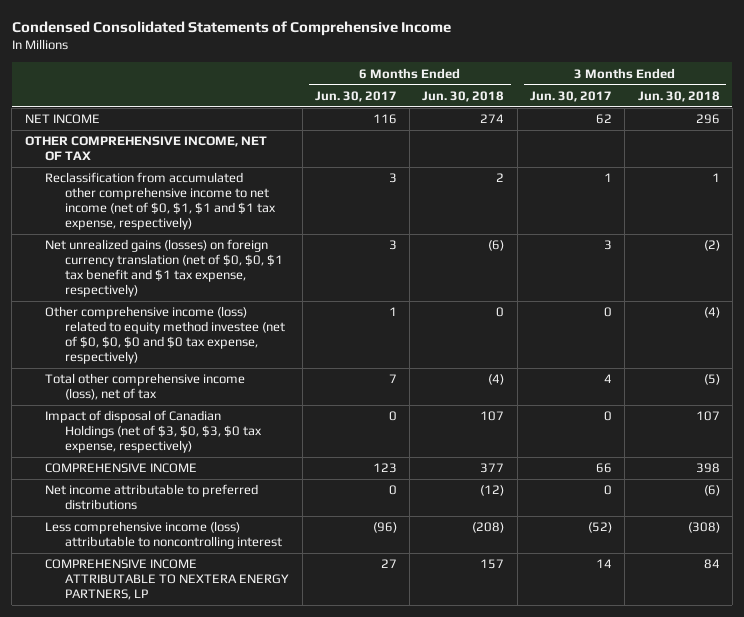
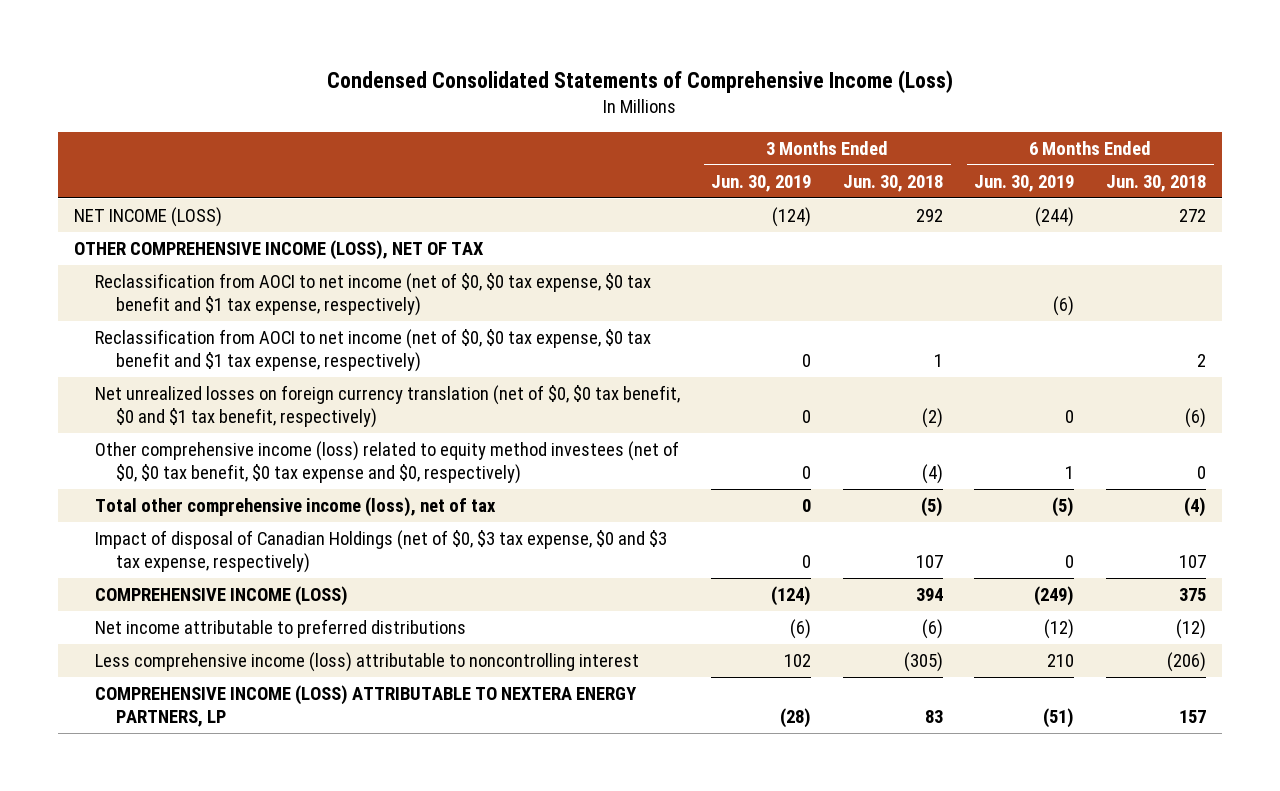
[11,20,451,36] Condensed Consolidated Statements of Comprehensive Income -> [327,69,954,93] Condensed Consolidated Statements of Comprehensive Income (Loss)
[314,90,397,102] Jun. 30, 2017 -> none
[530,90,613,102] Jun. 30, 2017 -> none
none -> [711,174,812,192] Jun. 30, 2019
none -> [974,174,1075,192] Jun. 30, 2019
[24,114,100,125] NET INCOME -> [74,207,223,228] NET INCOME (LOSS)
[480,114,505,124] 274 -> [1178,209,1206,223] 272
[695,114,720,125] 296 -> [915,209,943,223] 292
[24,136,267,162] OTHER COMPREHENSIVE INCOME, NET OF TAX -> [74,240,485,261] OTHER COMPREHENSIVE INCOME (LOSS), NET OF TAX
none -> [94,273,651,317] Reclassification from AOCI to net income (net of $0, $0 tax expense, $0 tax benefit and $1 tax expense, respectively)
[44,172,277,231] Reclassification from accumulated other comprehensive income to net income (net of $0, $1, $1 and $1 tax expense, respectively) -> [94,329,651,373] Reclassification from AOCI to net income (net of $0, $0 tax expense, $0 tax benefit and $1 tax expense, respectively)
[44,239,284,298] Net unrealized gains (losses) on foreign currency translation (net of $0, $0, $1 tax benefit and $1 tax expense, respectively) -> [94,385,680,429] Net unrealized losses on foreign currency translation (net of $0, $0 tax benefit, $0 and $1 tax benefit, respectively)
[44,306,286,365] Other comprehensive income (loss) related to equity method investee (net of $0, $0, $0 and $0 tax expense, respectively) -> [94,441,679,485] Other comprehensive income (loss) related to equity method investees (net of $0, $0 tax benefit, $0 tax expense and $0, respectively)
[44,410,263,454] Impact of disposal of Canadian Holdings (net of $3, $0, $3, $0 tax expense, respectively) -> [94,530,667,574] Impact of disposal of Canadian Holdings (net of $0, $3 tax expense, $0 and $3 tax expense, respectively)
[44,463,197,474] COMPREHENSIVE INCOME -> [94,586,348,607] COMPREHENSIVE INCOME (LOSS)
[480,463,505,474] 377 -> [1178,588,1206,602] 375
[695,463,720,474] 398 -> [915,588,943,602] 394
[472,522,505,534] (208) -> [1166,652,1206,673] (206)
[687,522,720,534] (308) -> [903,652,943,673] (305)
[44,559,290,601] COMPREHENSIVE INCOME ATTRIBUTABLE TO NEXTERA ENERGY PARTNERS, LP -> [94,685,637,728] COMPREHENSIVE INCOME (LOSS) ATTRIBUTABLE TO NEXTERA ENERGY PARTNERS, LP
[703,559,720,570] 84 -> [924,710,943,724] 83

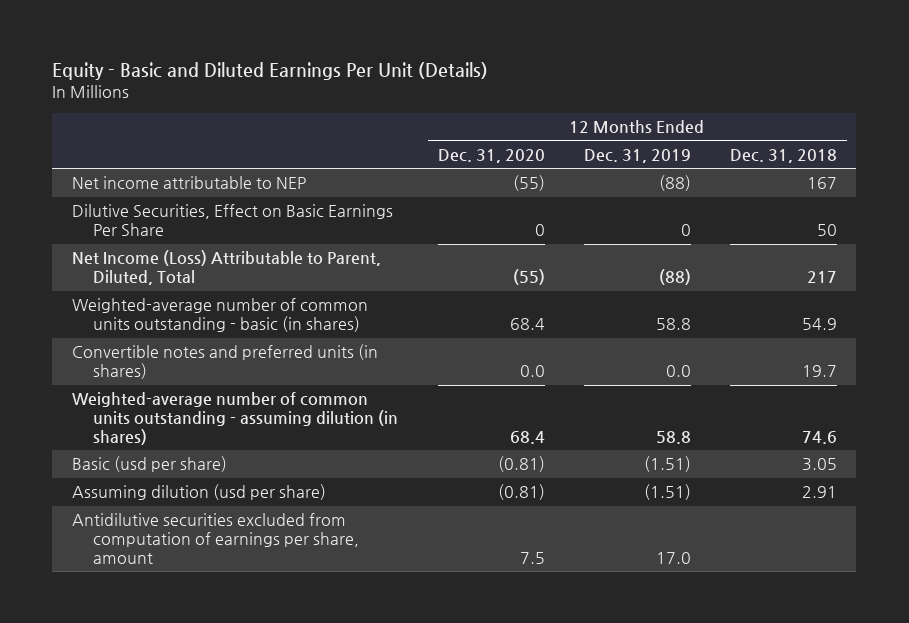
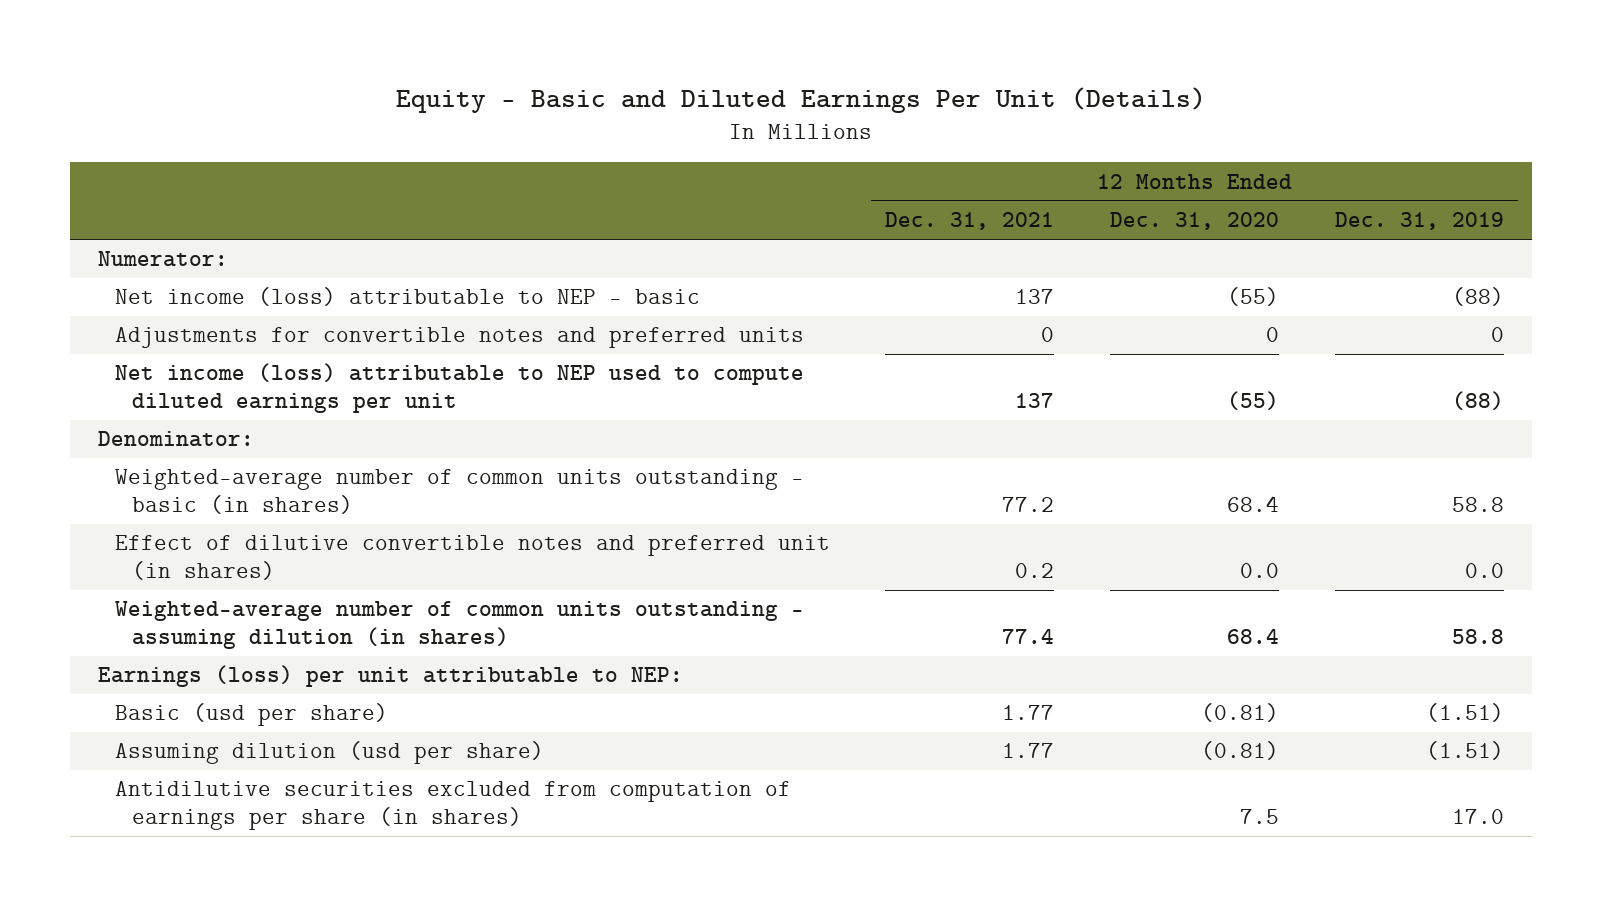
[729,148,837,163] Dec. 31, 2018 -> none
none -> [885,212,1055,231] Dec. 31, 2021
none -> [97,251,228,268] Numerator:
[71,176,306,190] Net income attributable to NEP -> [114,287,700,307] Net income (loss) attributable to NEP - basic
[71,204,393,237] Dilutive Securities, Effect on Basic Earnings Per Share -> [114,327,804,349] Adjustments for convertible notes and preferred units
[71,250,381,286] Net Income (Loss) Attributable to Parent, Diluted, Total -> [114,363,804,414] Net income (loss) attributable to NEP used to compute diluted earnings per unit
none -> [97,431,254,448] Denominator:
[71,344,378,380] Convertible notes and preferred units (in shares) -> [114,535,830,581] Effect of dilutive convertible notes and preferred unit (in shares)
none -> [97,665,683,688] Earnings (loss) per unit attributable to NEP:
[71,513,360,564] Antidilutive securities excluded from computation of earnings per share, amount -> [114,781,791,831] Antidilutive securities excluded from computation of earnings per share (in shares)

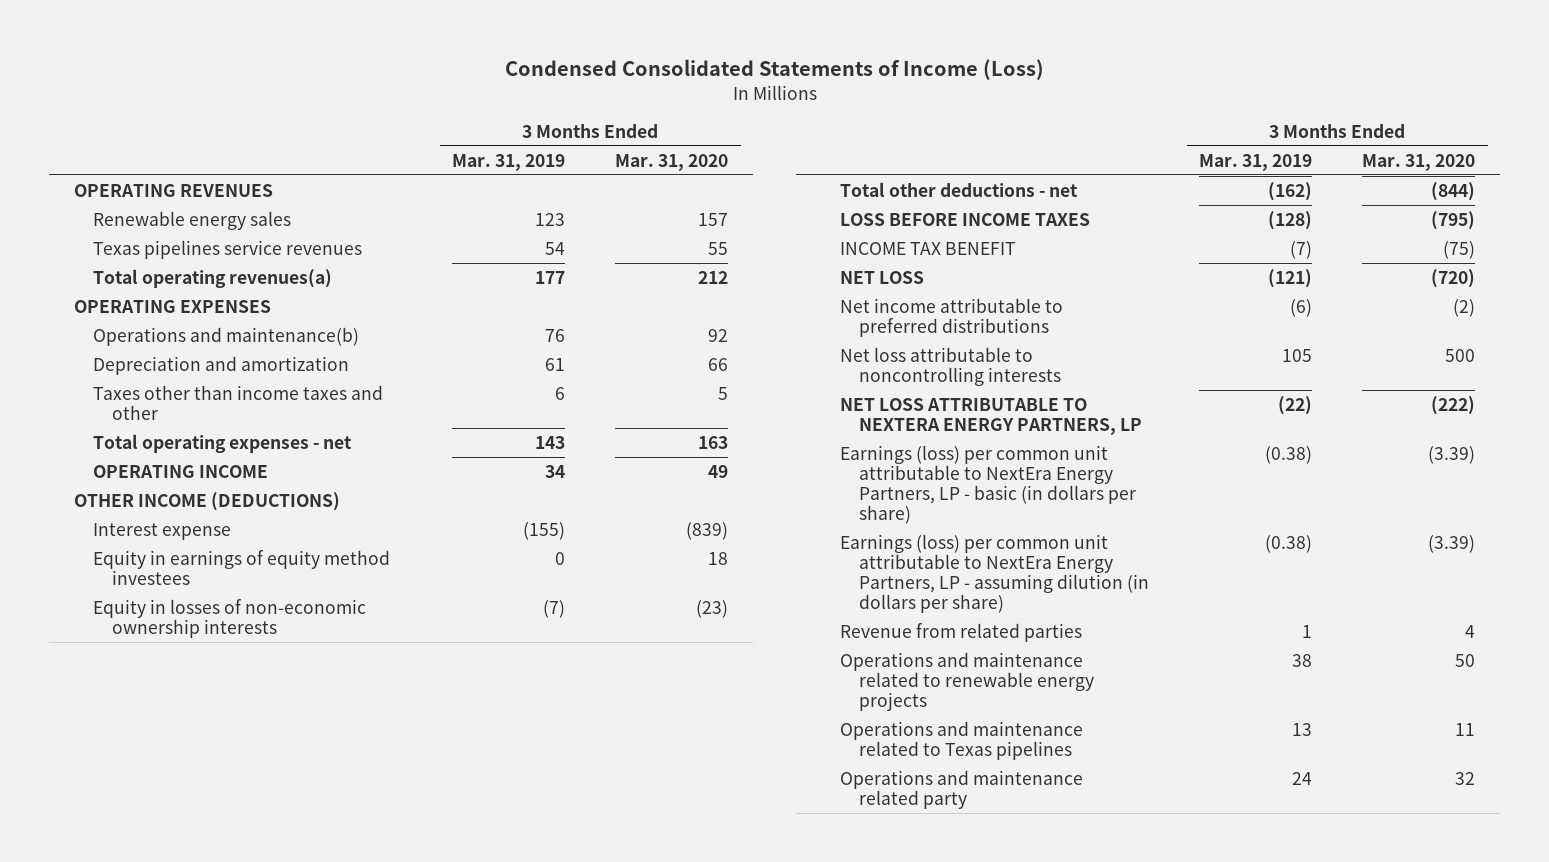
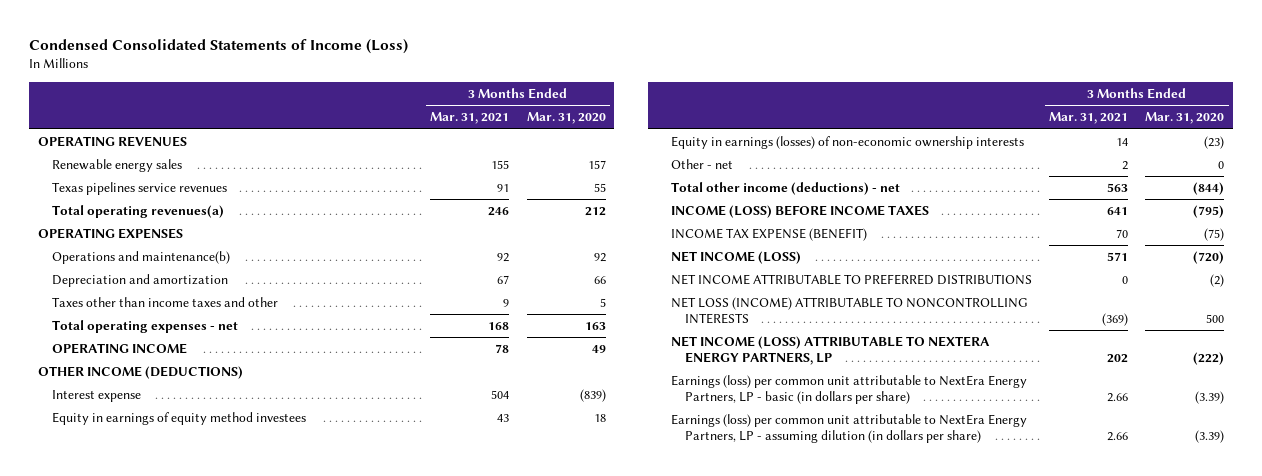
[452,153,566,171] Mar. 31, 2019 -> none
none -> [430,112,510,125] Mar. 31, 2021
[93,598,367,638] Equity in losses of non-economic ownership interests -> [670,136,1024,150] Equity in earnings (losses) of non-economic ownership interests
none -> [670,159,733,170] Other - net
[840,181,1079,197] Total other deductions - net -> [670,182,900,196] Total other income (deductions) - net
[840,212,1091,226] LOSS BEFORE INCOME TAXES -> [670,205,929,219] INCOME (LOSS) BEFORE INCOME TAXES
[840,241,1016,255] INCOME TAX BENEFIT -> [670,228,867,242] INCOME TAX EXPENSE (BENEFIT)
[840,270,925,284] NET LOSS -> [670,251,801,265] NET INCOME (LOSS)
[840,297,1064,337] Net income attributable to preferred distributions -> [670,274,1032,286] NET INCOME ATTRIBUTABLE TO PREFERRED DISTRIBUTIONS
[840,346,1062,386] Net loss attributable to noncontrolling interests -> [670,297,1028,324] NET LOSS (INCOME) ATTRIBUTABLE TO NONCONTROLLING INTERESTS
[840,397,1143,435] NET LOSS ATTRIBUTABLE TO NEXTERA ENERGY PARTNERS, LP -> [670,336,990,365] NET INCOME (LOSS) ATTRIBUTABLE TO NEXTERA ENERGY PARTNERS, LP
[840,622,1083,642] Revenue from related parties -> none
[840,651,1095,711] Operations and maintenance related to renewable energy projects -> none
[840,720,1084,760] Operations and maintenance related to Texas pipelines -> none
[840,769,1084,809] Operations and maintenance related party -> none

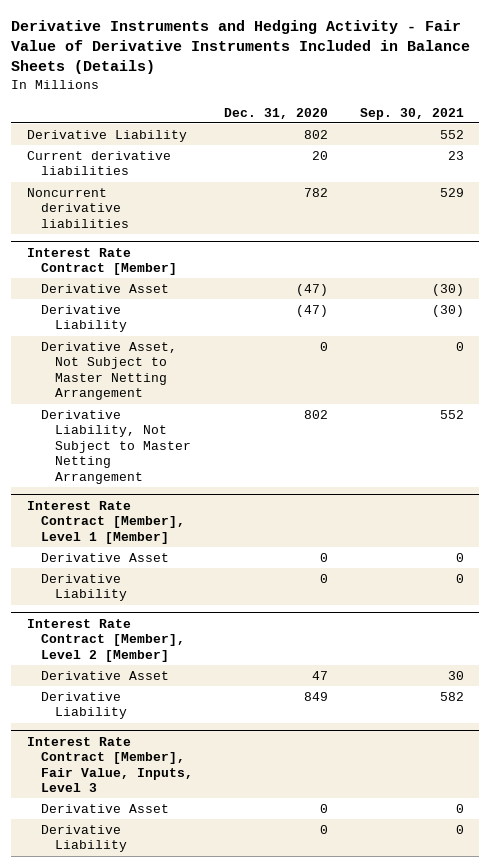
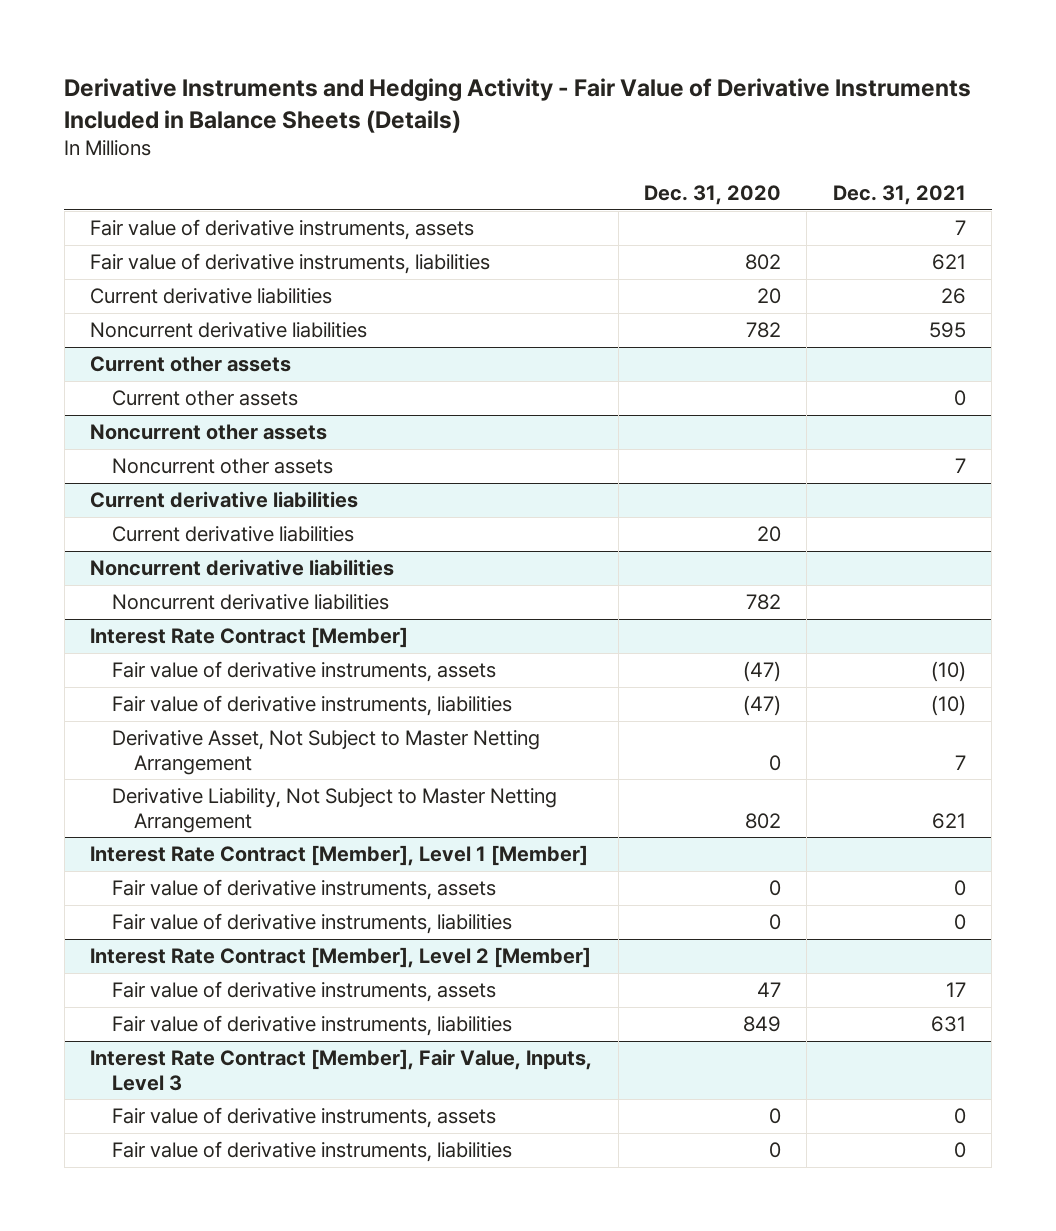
[359,107,464,120] Sep. 30, 2021 -> none
none -> [832,184,966,205] Dec. 31, 2021
none -> [90,219,475,241] Fair value of derivative instruments, assets
[26,129,187,142] Derivative Liability -> [90,253,491,275] Fair value of derivative instruments, liabilities
none -> [90,356,292,373] Current other assets
none -> [112,390,299,407] Current other assets
none -> [90,424,328,441] Noncurrent other assets
none -> [112,458,334,475] Noncurrent other assets
none -> [90,491,359,509] Current derivative liabilities
none -> [112,526,355,543] Current derivative liabilities
none -> [90,559,395,577] Noncurrent derivative liabilities
none -> [112,594,390,611] Noncurrent derivative liabilities
[40,283,169,293] Derivative Asset -> [112,661,497,683] Fair value of derivative instruments, assets
[40,304,128,333] Derivative Liability -> [112,695,513,717] Fair value of derivative instruments, liabilities
[40,552,169,562] Derivative Asset -> [112,879,497,901] Fair value of derivative instruments, assets
[40,573,128,602] Derivative Liability -> [112,913,513,935] Fair value of derivative instruments, liabilities
[40,670,169,680] Derivative Asset -> [112,981,497,1003] Fair value of derivative instruments, assets
[40,691,128,720] Derivative Liability -> [112,1015,513,1037] Fair value of derivative instruments, liabilities
[40,803,169,813] Derivative Asset -> [112,1107,497,1129] Fair value of derivative instruments, assets
[40,824,128,853] Derivative Liability -> [112,1141,513,1163] Fair value of derivative instruments, liabilities

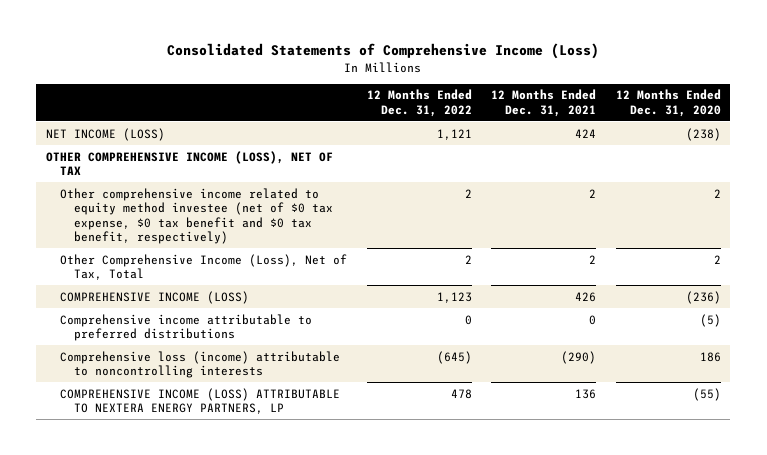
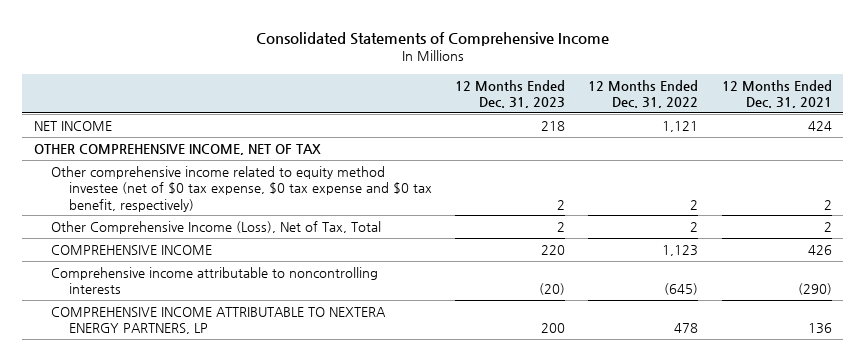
[167,43,600,60] Consolidated Statements of Comprehensive Income (Loss) -> [255,31,609,46] Consolidated Statements of Comprehensive Income
[615,89,721,117] 12 Months Ended Dec. 31, 2020 -> none
none -> [454,79,565,108] 12 Months Ended Dec. 31, 2023
[46,127,166,141] NET INCOME (LOSS) -> [33,121,112,132] NET INCOME
[46,150,334,176] OTHER COMPREHENSIVE INCOME (LOSS), NET OF TAX -> [33,144,321,156] OTHER COMPREHENSIVE INCOME, NET OF TAX
[60,187,334,245] Other comprehensive income related to equity method investee (net of $0 tax expense, $0 tax benefit and $0 tax benefit, respectively) -> [51,166,432,212] Other comprehensive income related to equity method investee (net of $0 tax expense, $0 tax expense and $0 tax benefit, respectively)
[60,313,313,342] Comprehensive income attributable to preferred distributions -> none
[60,290,250,304] COMPREHENSIVE INCOME (LOSS) -> [51,245,213,256] COMPREHENSIVE INCOME
[60,350,341,379] Comprehensive loss (income) attributable to noncontrolling interests -> [51,267,379,295] Comprehensive income attributable to noncontrolling interests
[60,387,341,415] COMPREHENSIVE INCOME (LOSS) ATTRIBUTABLE TO NEXTERA ENERGY PARTNERS, LP -> [51,307,387,335] COMPREHENSIVE INCOME ATTRIBUTABLE TO NEXTERA ENERGY PARTNERS, LP

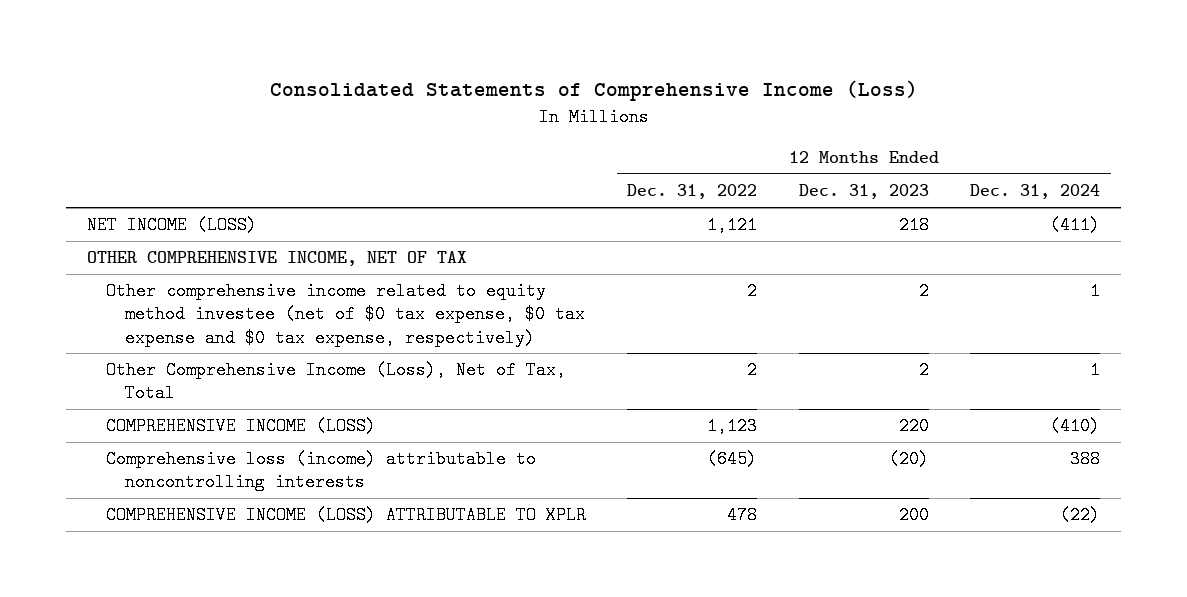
[255,31,609,46] Consolidated Statements of Comprehensive Income -> [269,79,918,101] Consolidated Statements of Comprehensive Income (Loss)
[721,79,832,108] 12 Months Ended Dec. 31, 2021 -> none
none -> [970,184,1101,200] Dec. 31, 2024
[33,121,112,132] NET INCOME -> [86,216,257,235] NET INCOME (LOSS)
[51,166,432,212] Other comprehensive income related to equity method investee (net of $0 tax expense, $0 tax expense and $0 tax benefit, respectively) -> [106,282,586,347] Other comprehensive income related to equity method investee (net of $0 tax expense, $0 tax expense and $0 tax expense, respectively)
[51,245,213,256] COMPREHENSIVE INCOME -> [106,417,377,436] COMPREHENSIVE INCOME (LOSS)
[51,267,379,295] Comprehensive income attributable to noncontrolling interests -> [106,450,537,492] Comprehensive loss (income) attributable to noncontrolling interests
[51,307,387,335] COMPREHENSIVE INCOME ATTRIBUTABLE TO NEXTERA ENERGY PARTNERS, LP -> [106,506,587,525] COMPREHENSIVE INCOME (LOSS) ATTRIBUTABLE TO XPLR

